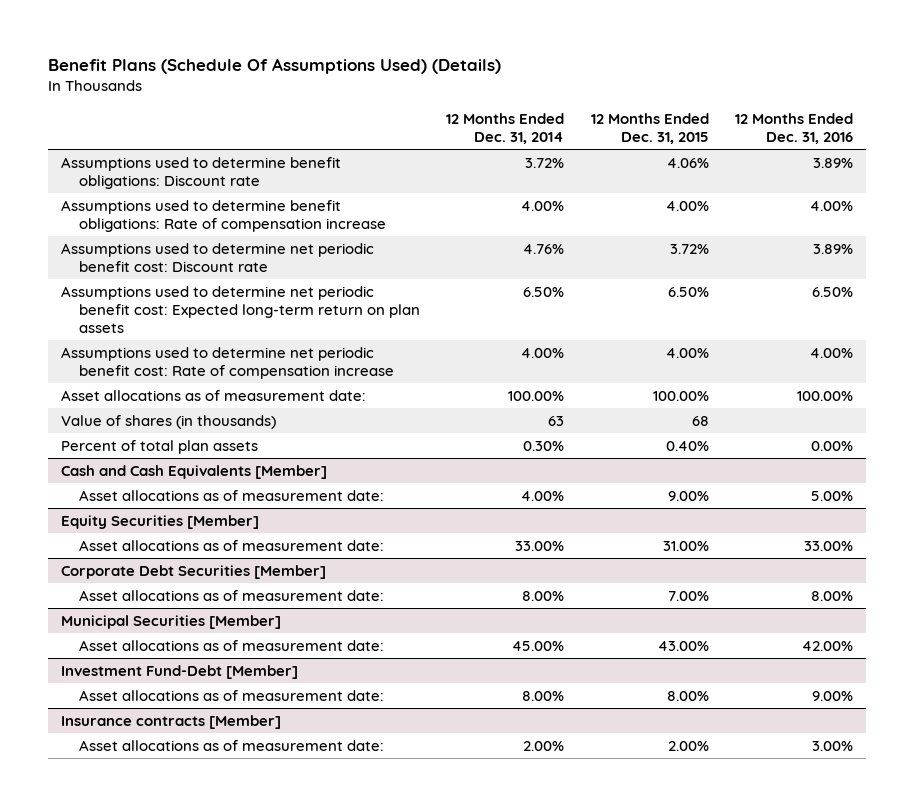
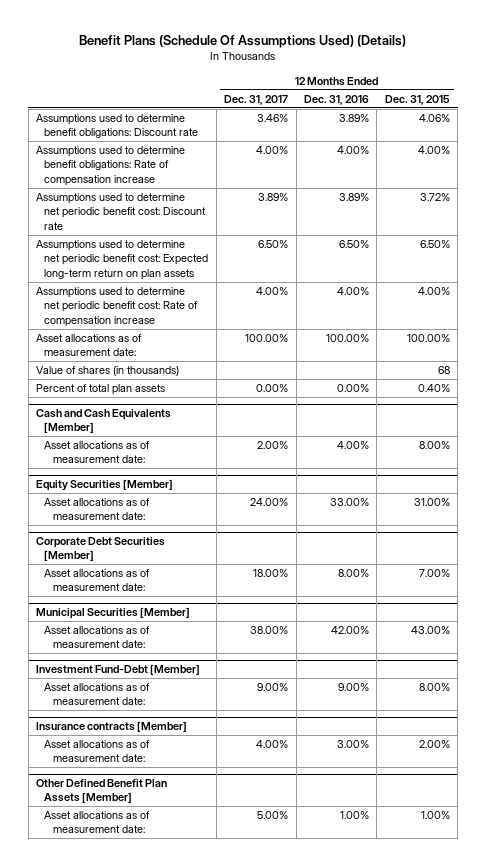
[446,112,565,144] 12 Months Ended Dec. 31, 2014 -> none
none -> [224,94,289,105] Dec. 31, 2017
[667,490,709,501] 9.00% -> [418,441,450,450] 8.00%
[811,490,854,501] 5.00% -> [337,441,370,450] 4.00%
none -> [35,779,167,804] Other Defined Benefit Plan Assets [Member]
none -> [44,811,151,834] Asset allocations as of measurement date:

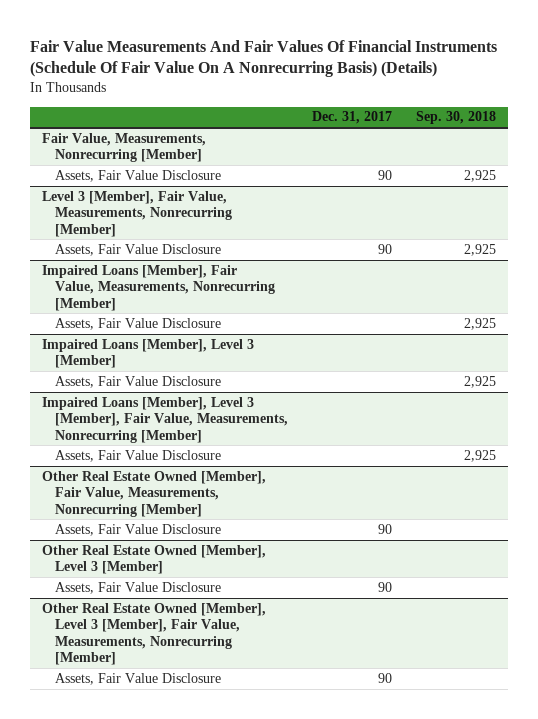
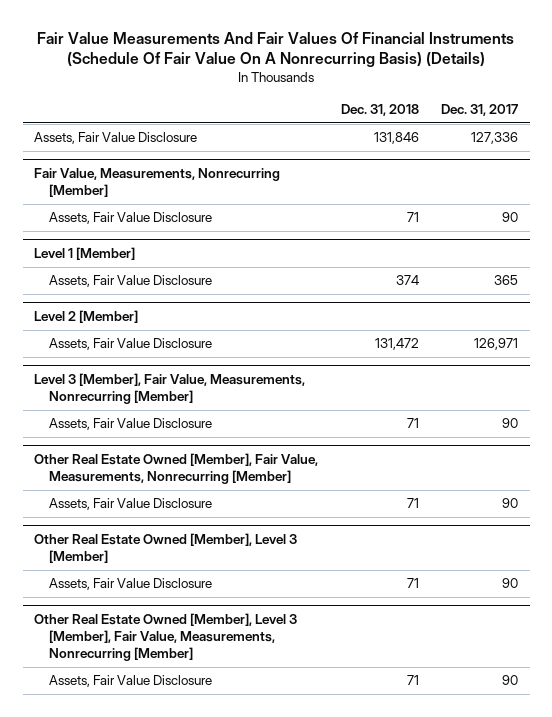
[416,111,497,125] Sep. 30, 2018 -> none
none -> [340,104,419,117] Dec. 31, 2018
none -> [34,132,198,145] Assets, Fair Value Disclosure
none -> [34,246,136,260] Level 1 [Member]
none -> [49,275,213,288] Assets, Fair Value Disclosure
none -> [34,309,139,323] Level 2 [Member]
none -> [49,338,213,351] Assets, Fair Value Disclosure
[41,264,275,311] Impaired Loans [Member], Fair Value, Measurements, Nonrecurring [Member] -> none
[54,317,221,330] Assets, Fair Value Disclosure -> none
[41,338,254,369] Impaired Loans [Member], Level 3 [Member] -> none
[54,375,221,388] Assets, Fair Value Disclosure -> none
[41,396,288,443] Impaired Loans [Member], Level 3 [Member], Fair Value, Measurements, Nonrecurring [Member] -> none
[54,449,221,462] Assets, Fair Value Disclosure -> none

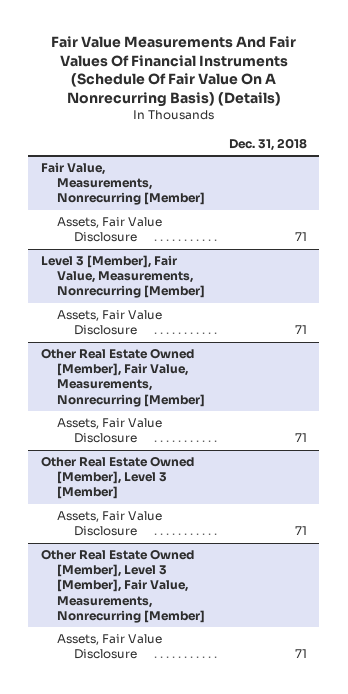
[441,104,519,117] Dec. 31, 2017 -> none
[34,132,198,145] Assets, Fair Value Disclosure -> none
[34,246,136,260] Level 1 [Member] -> none
[49,275,213,288] Assets, Fair Value Disclosure -> none
[34,309,139,323] Level 2 [Member] -> none
[49,338,213,351] Assets, Fair Value Disclosure -> none

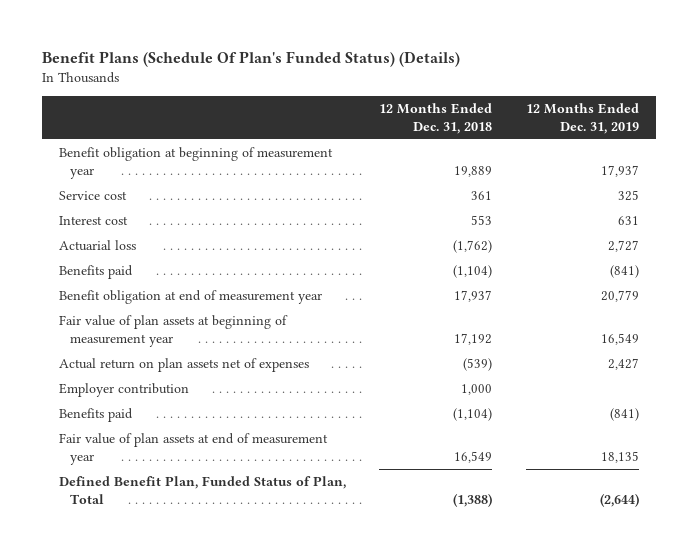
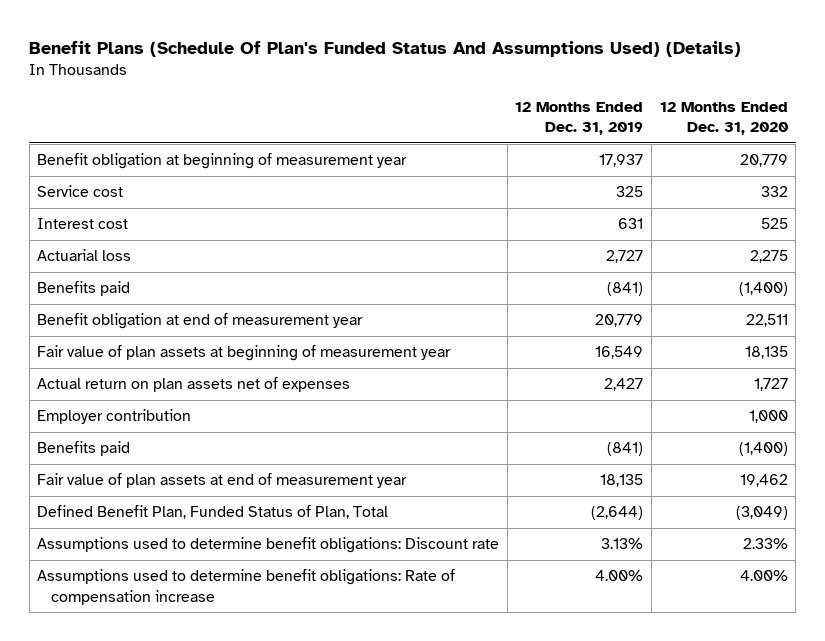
[41,51,460,68] Benefit Plans (Schedule Of Plan's Funded Status) (Details) -> [29,40,742,57] Benefit Plans (Schedule Of Plan's Funded Status And Assumptions Used) (Details)
[379,103,493,134] 12 Months Ended Dec. 31, 2018 -> none
none -> [659,101,788,136] 12 Months Ended Dec. 31, 2020
none -> [37,537,500,554] Assumptions used to determine benefit obligations: Discount rate
none -> [37,569,456,605] Assumptions used to determine benefit obligations: Rate of compensation increase

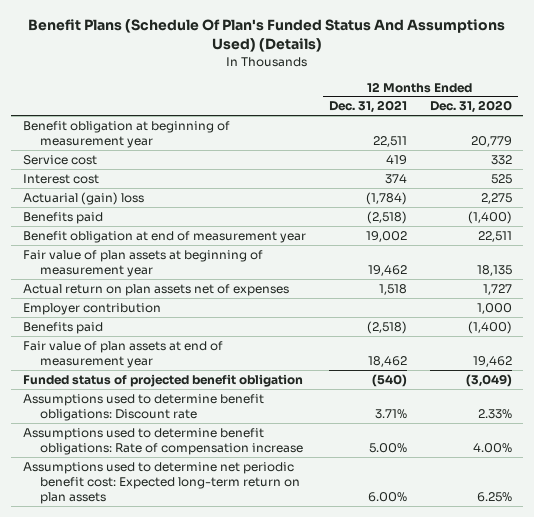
[515,101,644,136] 12 Months Ended Dec. 31, 2019 -> none
none -> [328,100,407,114] Dec. 31, 2021
[37,249,132,262] Actuarial loss -> [22,191,144,205] Actuarial (gain) loss
[37,505,389,520] Defined Benefit Plan, Funded Status of Plan, Total -> [22,373,303,387] Funded status of projected benefit obligation
none -> [22,461,301,504] Assumptions used to determine net periodic benefit cost: Expected long-term return on plan assets

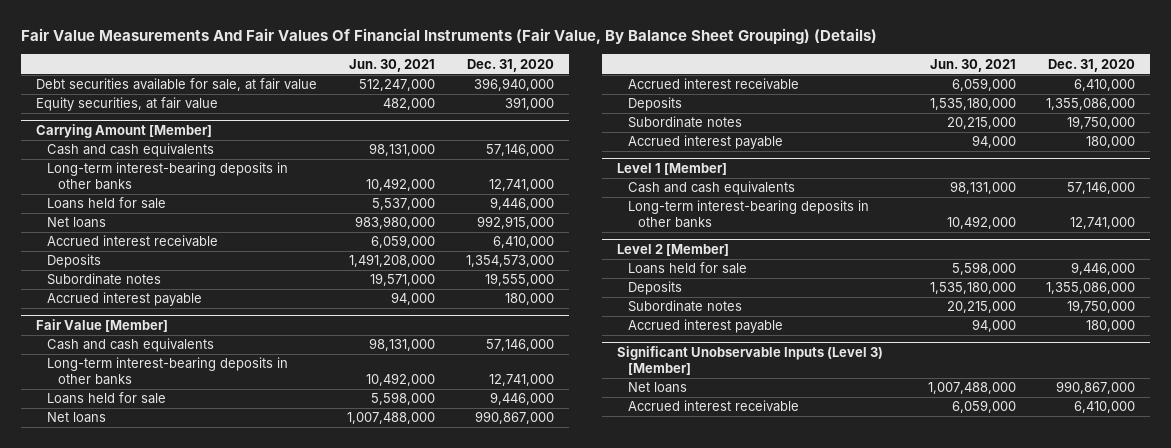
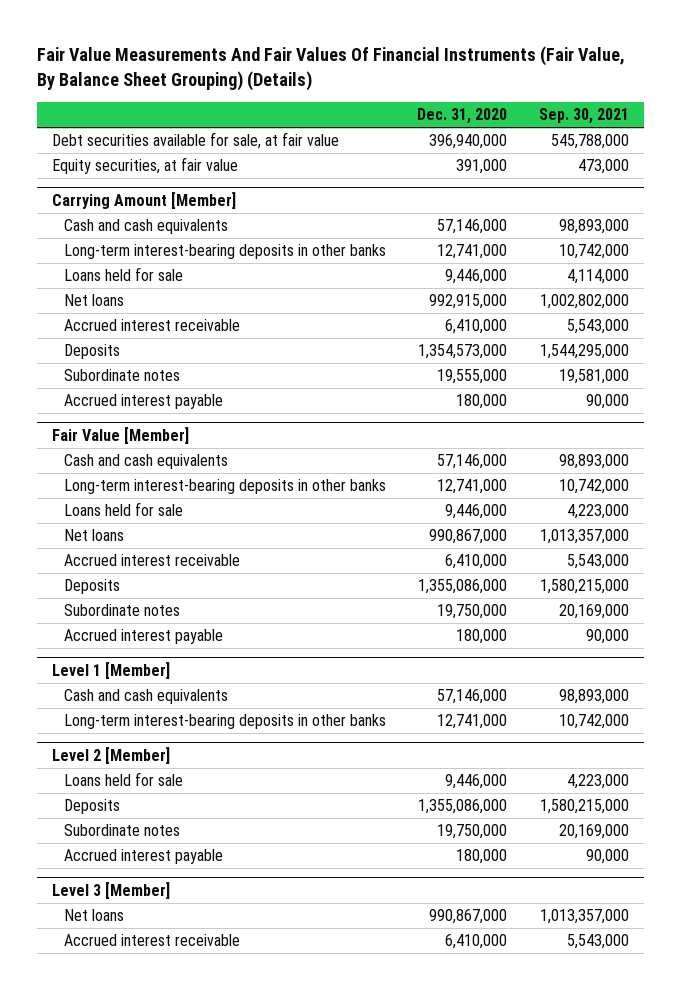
[349,58,436,72] Jun. 30, 2021 -> none
none -> [538,107,629,124] Sep. 30, 2021
[616,346,883,375] Significant Unobservable Inputs (Level 3) [Member] -> [52,882,171,900] Level 3 [Member]

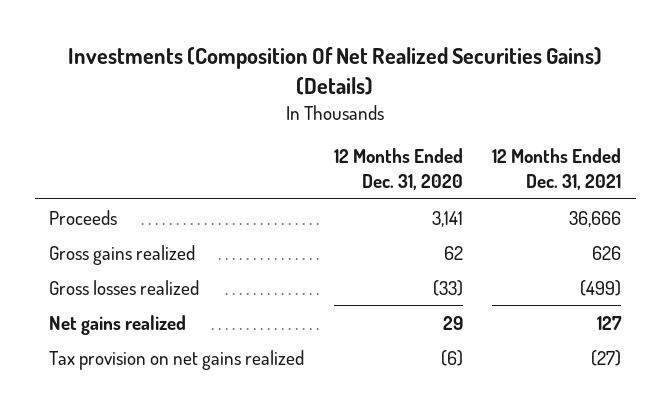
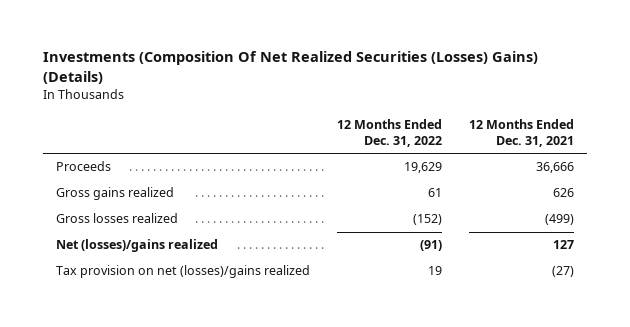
[68,47,603,95] Investments (Composition Of Net Realized Securities Gains) (Details) -> [42,51,538,84] Investments (Composition Of Net Realized Securities (Losses) Gains) (Details)
[333,148,463,190] 12 Months Ended Dec. 31, 2020 -> none
none -> [337,119,443,148] 12 Months Ended Dec. 31, 2022
[49,314,187,335] Net gains realized -> [56,239,219,253] Net (losses)/gains realized
[49,349,305,370] Tax provision on net gains realized -> [56,265,311,279] Tax provision on net (losses)/gains realized

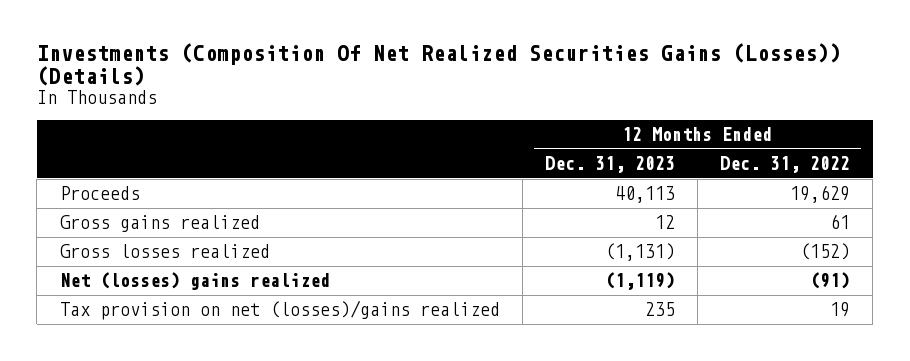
[42,51,538,84] Investments (Composition Of Net Realized Securities (Losses) Gains) (Details) -> [36,42,841,87] Investments (Composition Of Net Realized Securities Gains (Losses)) (Details)
[468,119,574,148] 12 Months Ended Dec. 31, 2021 -> none
none -> [544,156,675,174] Dec. 31, 2023
[56,239,219,253] Net (losses)/gains realized -> [59,272,330,291] Net (losses) gains realized

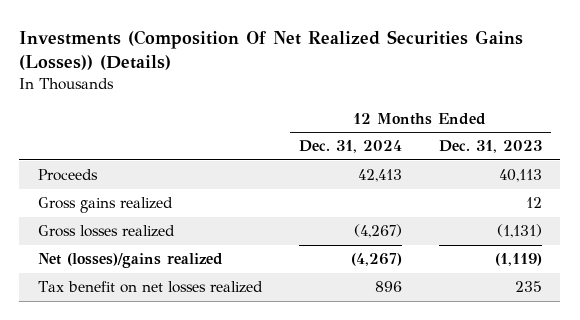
[720,156,851,174] Dec. 31, 2022 -> none
none -> [298,140,402,154] Dec. 31, 2024
[59,272,330,291] Net (losses) gains realized -> [37,253,223,269] Net (losses)/gains realized
[59,300,500,321] Tax provision on net (losses)/gains realized -> [37,281,263,294] Tax benefit on net losses realized

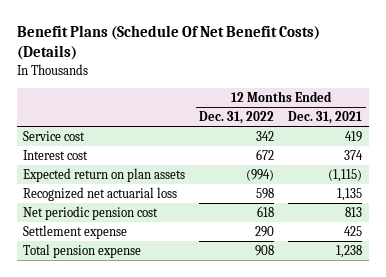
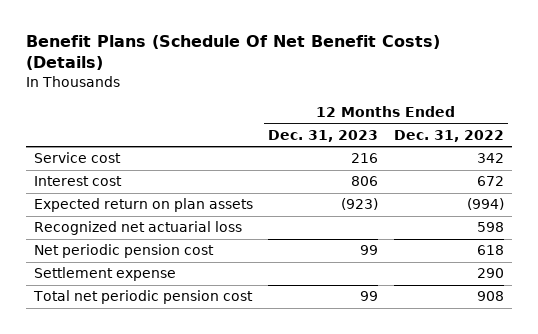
[288,111,363,125] Dec. 31, 2021 -> none
none -> [268,129,379,142] Dec. 31, 2023
[23,244,142,259] Total pension expense -> [32,290,253,305] Total net periodic pension cost

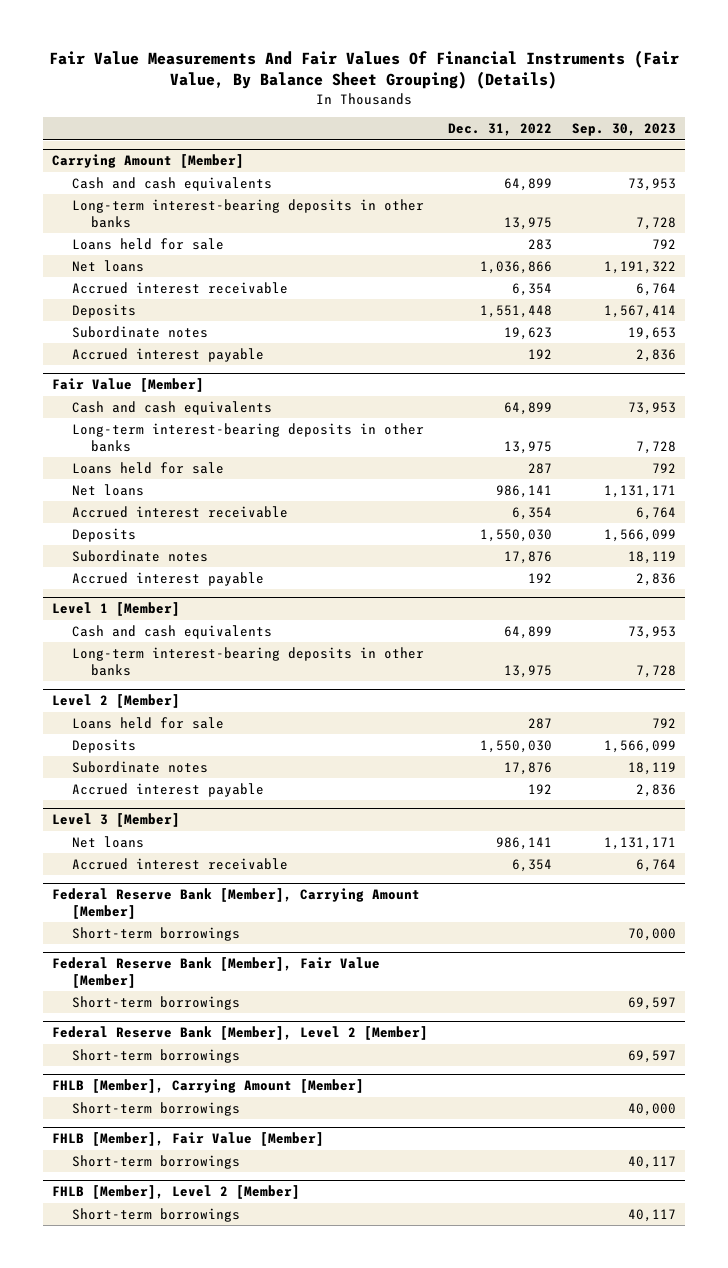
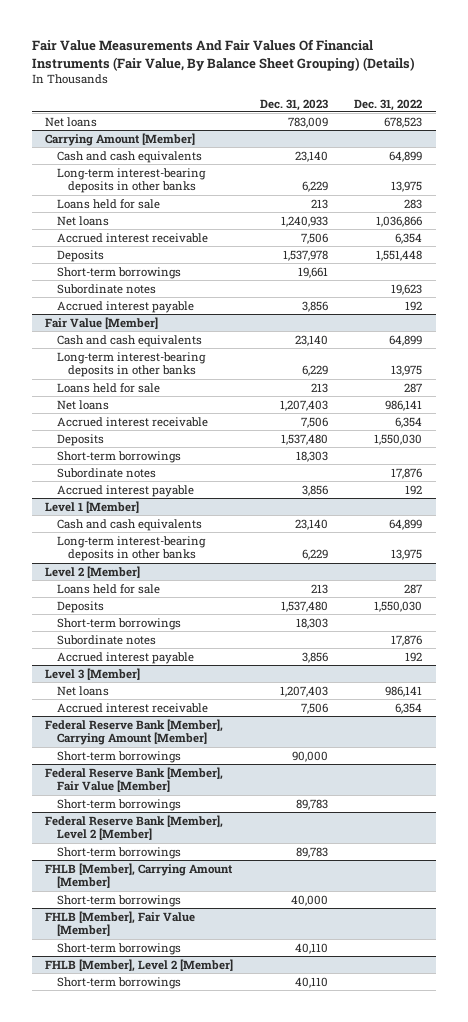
[571,123,676,137] Sep. 30, 2023 -> none
none -> [259,98,328,111] Dec. 31, 2023
none -> [45,116,98,127] Net loans
none -> [56,266,181,279] Short-term borrowings
none -> [56,450,181,463] Short-term borrowings
none -> [56,617,181,630] Short-term borrowings

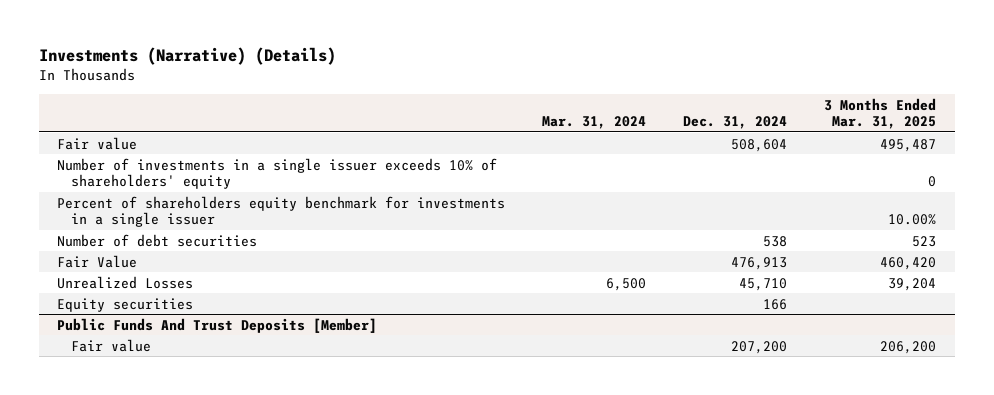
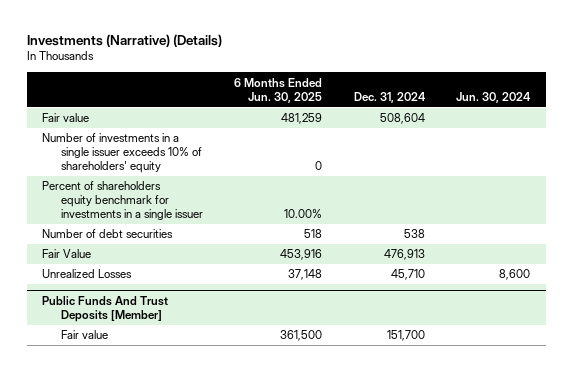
[542,116,647,130] Mar. 31, 2024 -> none
[824,97,937,130] 3 Months Ended Mar. 31, 2025 -> none
none -> [234,77,323,103] 6 Months Ended Jun. 30, 2025
none -> [455,91,531,103] Jun. 30, 2024
[57,297,194,312] Equity securities -> none
[731,340,788,354] 207,200 -> [386,330,425,342] 151,700

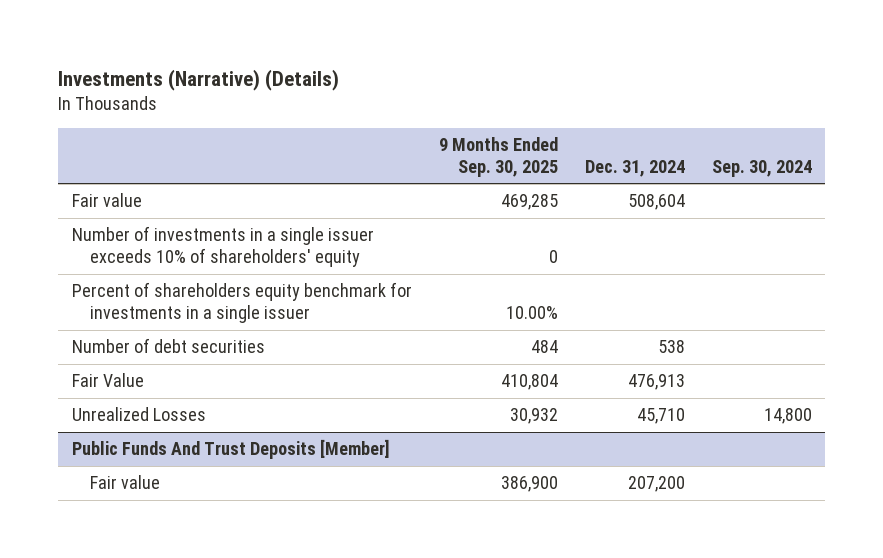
[234,77,323,103] 6 Months Ended Jun. 30, 2025 -> none
[455,91,531,103] Jun. 30, 2024 -> none
none -> [438,137,558,177] 9 Months Ended Sep. 30, 2025
none -> [711,159,812,177] Sep. 30, 2024
[386,330,425,342] 151,700 -> [627,476,685,493] 207,200

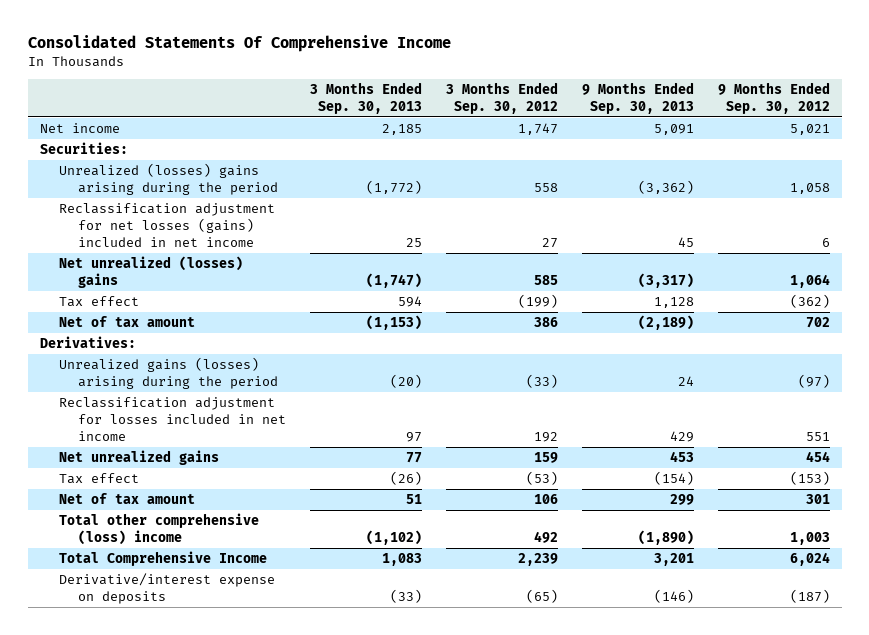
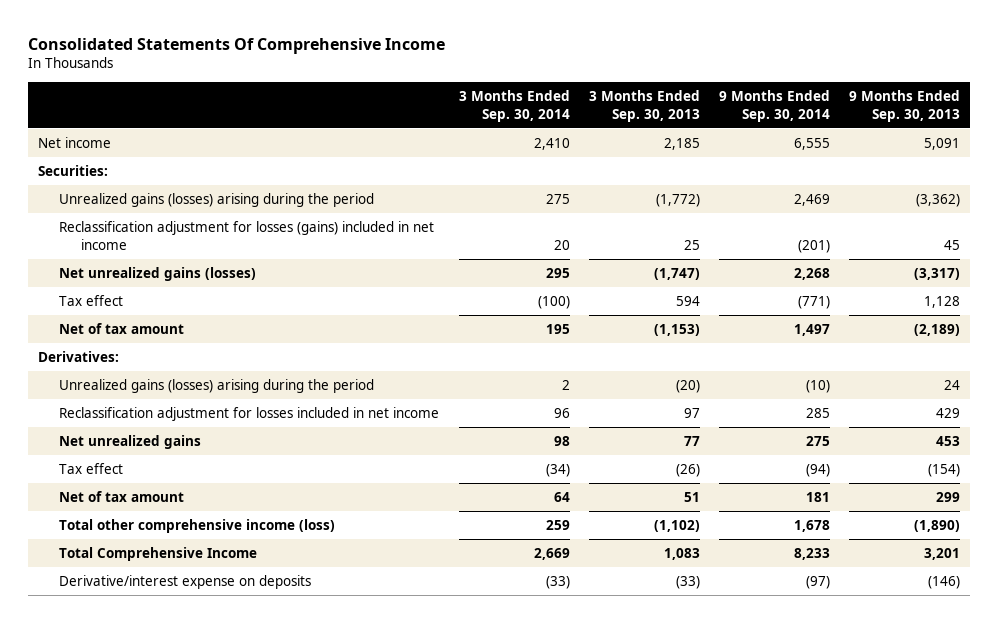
[445,81,558,114] 3 Months Ended Sep. 30, 2012 -> none
[717,81,830,114] 9 Months Ended Sep. 30, 2012 -> none
none -> [458,89,570,122] 3 Months Ended Sep. 30, 2014
none -> [718,89,830,122] 9 Months Ended Sep. 30, 2014
[58,162,278,195] Unrealized (losses) gains arising during the period -> [59,193,375,208] Unrealized gains (losses) arising during the period
[58,202,275,247] Reclassification adjustment for net losses (gains) included in net income -> [59,221,435,250] Reclassification adjustment for losses (gains) included in net income
[58,255,243,288] Net unrealized (losses) gains -> [59,267,257,282] Net unrealized gains (losses)
[58,512,259,545] Total other comprehensive (loss) income -> [59,519,336,534] Total other comprehensive income (loss)

